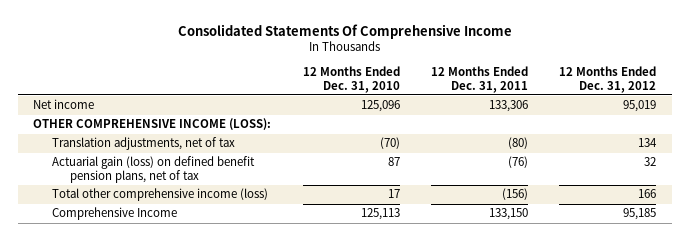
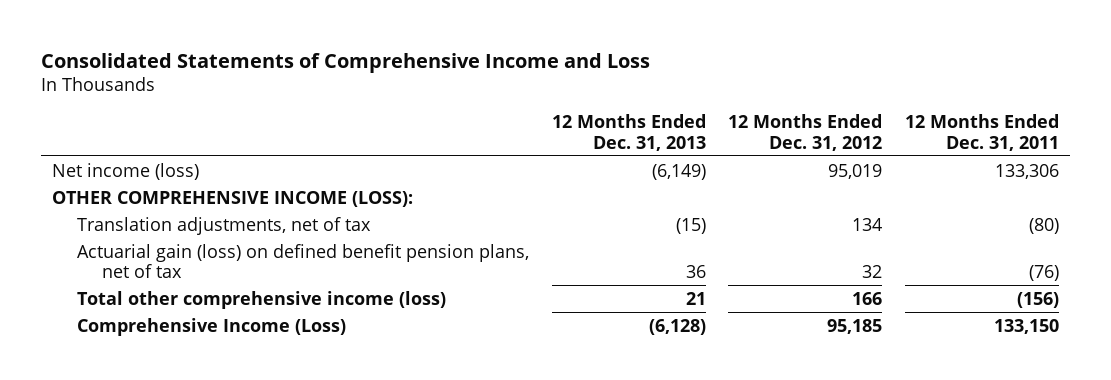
[177,23,512,39] Consolidated Statements Of Comprehensive Income -> [40,52,650,73] Consolidated Statements of Comprehensive Income and Loss
[302,66,400,93] 12 Months Ended Dec. 31, 2010 -> none
none -> [551,114,706,151] 12 Months Ended Dec. 31, 2013
[33,99,95,110] Net income -> [52,162,200,180] Net income (loss)
[51,207,177,221] Comprehensive Income -> [77,317,347,336] Comprehensive Income (Loss)

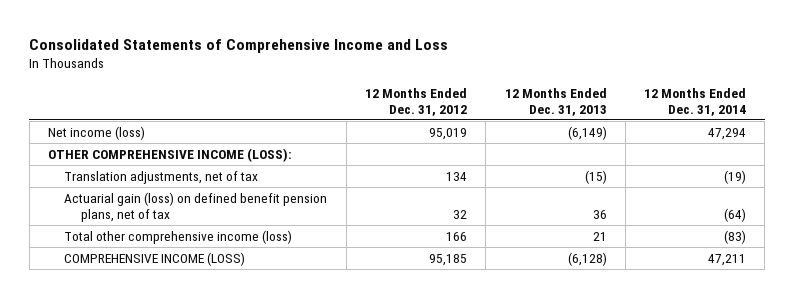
[904,114,1059,151] 12 Months Ended Dec. 31, 2011 -> none
none -> [644,87,747,116] 12 Months Ended Dec. 31, 2014
[77,317,347,336] Comprehensive Income (Loss) -> [64,251,246,266] COMPREHENSIVE INCOME (LOSS)

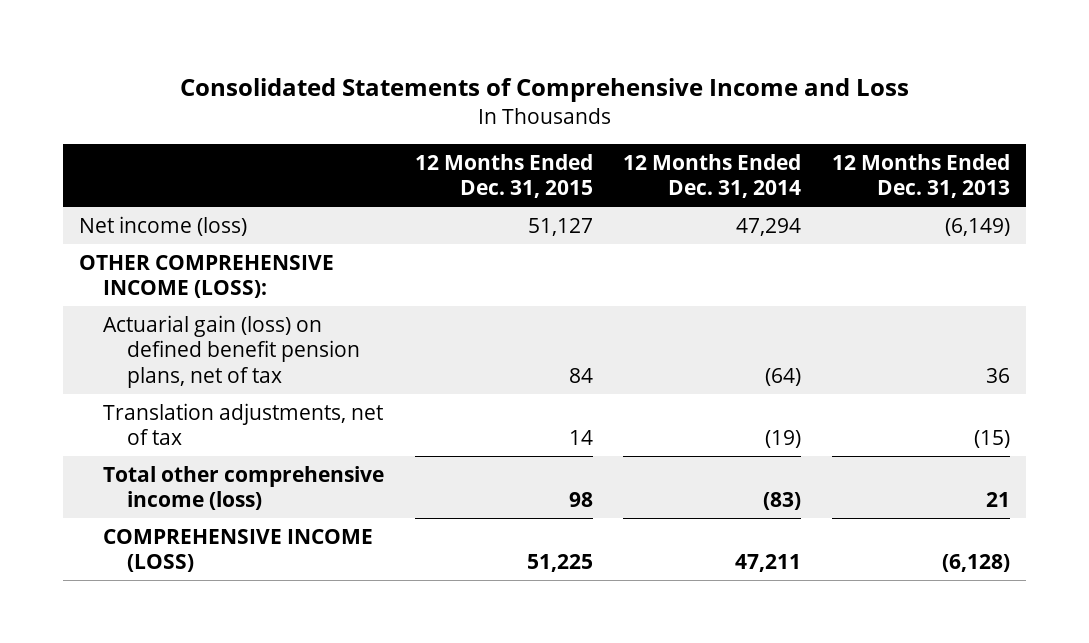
[364,87,467,116] 12 Months Ended Dec. 31, 2012 -> none
none -> [414,153,593,199] 12 Months Ended Dec. 31, 2015
[64,170,259,184] Translation adjustments, net of tax -> [102,402,383,446] Translation adjustments, net of tax

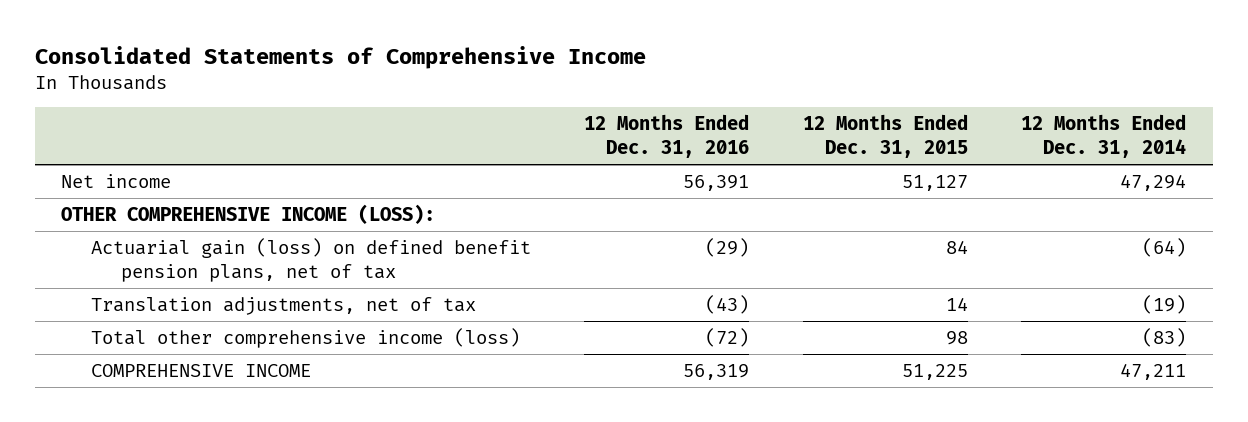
[179,77,909,102] Consolidated Statements of Comprehensive Income and Loss -> [34,45,646,69] Consolidated Statements of Comprehensive Income
[832,153,1011,199] 12 Months Ended Dec. 31, 2013 -> none
none -> [584,114,750,159] 12 Months Ended Dec. 31, 2016
[78,215,247,236] Net income (loss) -> [61,173,172,188] Net income
[102,528,373,573] COMPREHENSIVE INCOME (LOSS) -> [90,363,311,377] COMPREHENSIVE INCOME

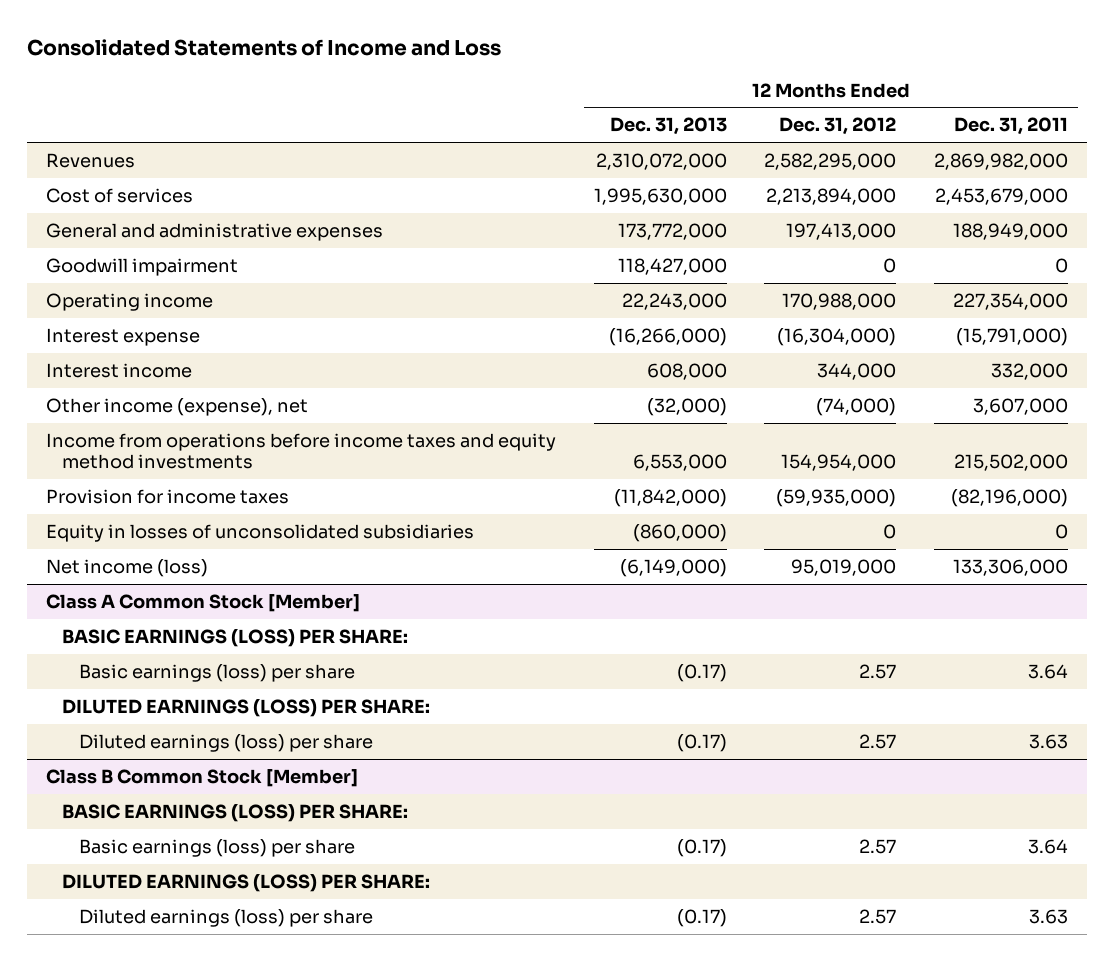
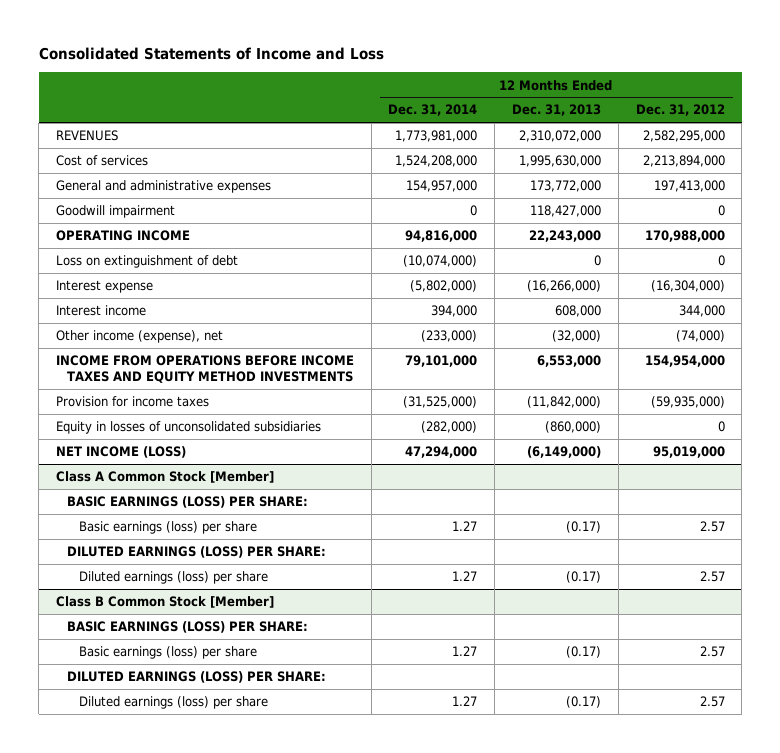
[954,117,1069,136] Dec. 31, 2011 -> none
none -> [388,104,478,117] Dec. 31, 2014
[45,152,135,168] Revenues -> [55,130,118,142] REVENUES
[45,292,213,311] Operating income -> [55,230,190,242] OPERATING INCOME
none -> [55,255,238,269] Loss on extinguishment of debt
[45,432,556,470] Income from operations before income taxes and equity method investments -> [55,355,354,384] INCOME FROM OPERATIONS BEFORE INCOME TAXES AND EQUITY METHOD INVESTMENTS
[45,558,208,577] Net income (loss) -> [55,446,186,459] NET INCOME (LOSS)

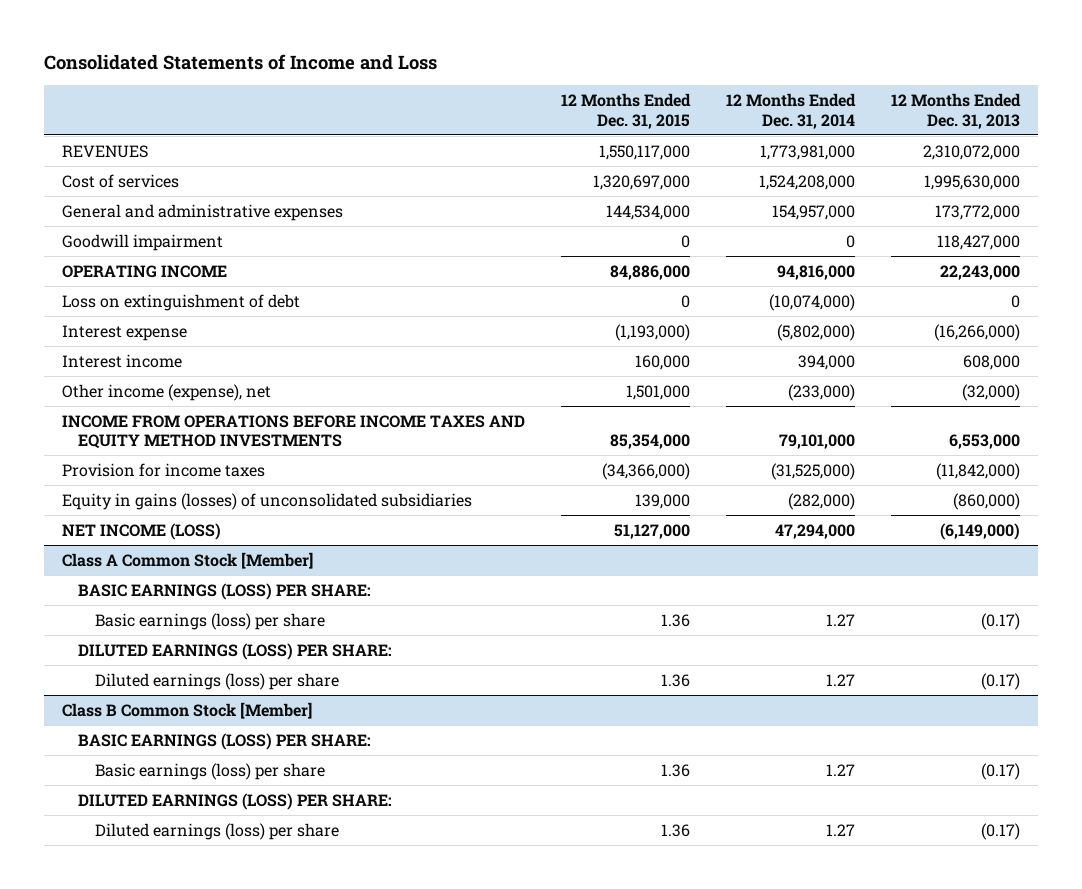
[635,104,725,117] Dec. 31, 2012 -> none
none -> [560,92,691,129] 12 Months Ended Dec. 31, 2015
[55,421,321,435] Equity in losses of unconsolidated subsidiaries -> [61,492,472,510] Equity in gains (losses) of unconsolidated subsidiaries

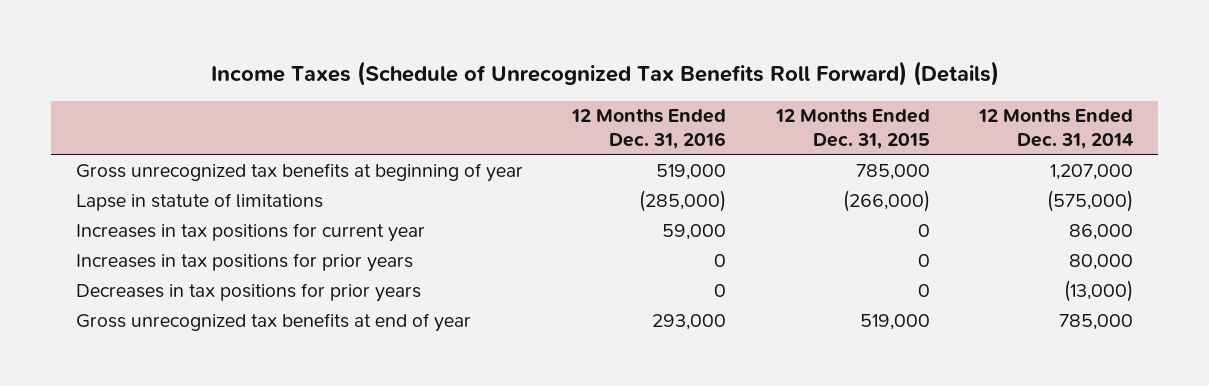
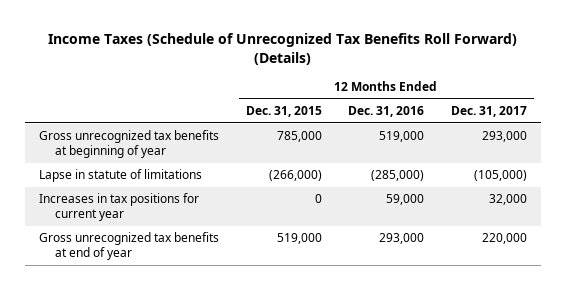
[977,109,1134,149] 12 Months Ended Dec. 31, 2014 -> none
none -> [451,105,528,117] Dec. 31, 2017
[76,252,414,272] Increases in tax positions for prior years -> none
[76,282,422,302] Decreases in tax positions for prior years -> none

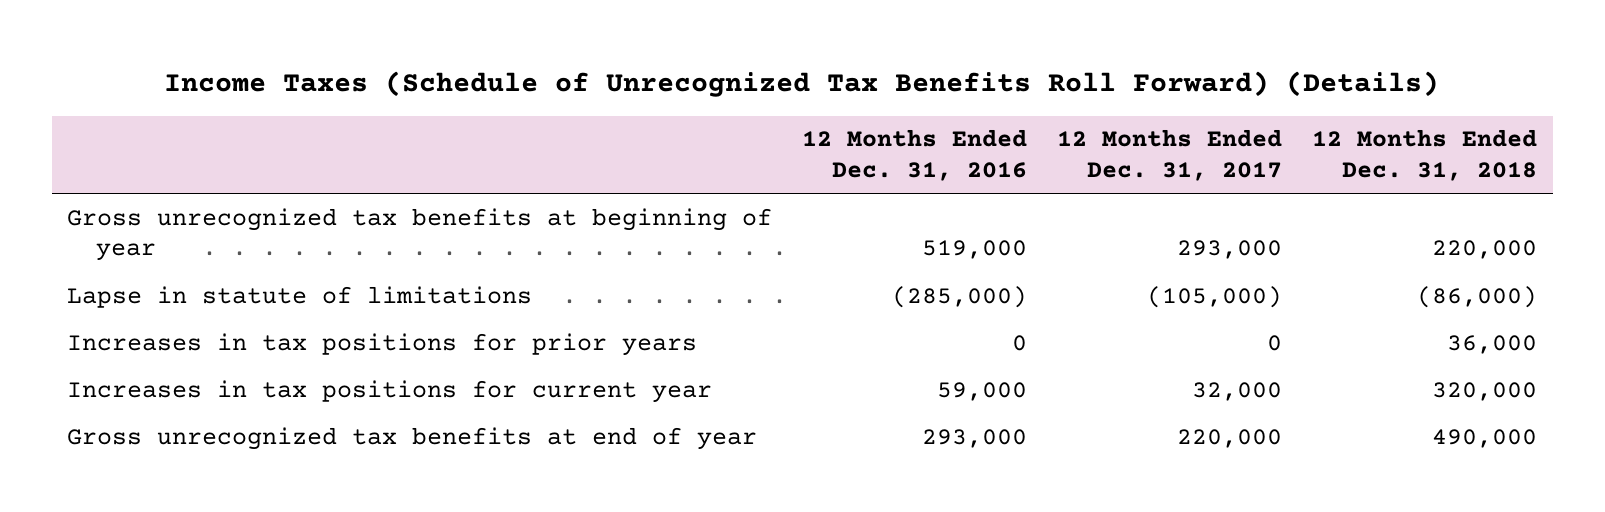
[245,105,322,117] Dec. 31, 2015 -> none
none -> [1312,129,1538,181] 12 Months Ended Dec. 31, 2018
none -> [67,332,698,356] Increases in tax positions for prior years

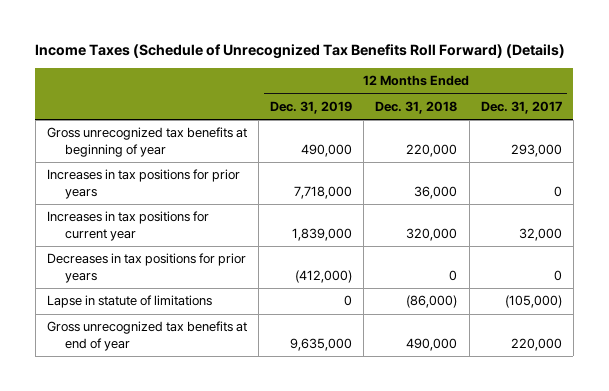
[802,129,1028,181] 12 Months Ended Dec. 31, 2016 -> none
none -> [270,101,353,115] Dec. 31, 2019
none -> [47,253,247,283] Decreases in tax positions for prior years
[67,285,533,308] Lapse in statute of limitations -> [47,295,213,309] Lapse in statute of limitations

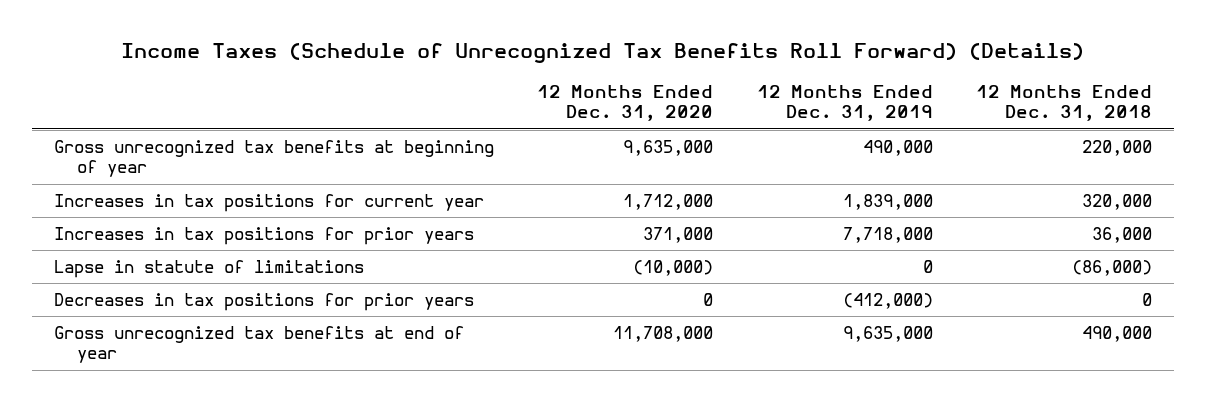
[480,101,562,115] Dec. 31, 2017 -> none
none -> [537,85,714,122] 12 Months Ended Dec. 31, 2020
[47,169,241,199] Increases in tax positions for prior years -> [53,227,474,246] Increases in tax positions for prior years
[47,253,247,283] Decreases in tax positions for prior years -> [53,293,474,312] Decreases in tax positions for prior years

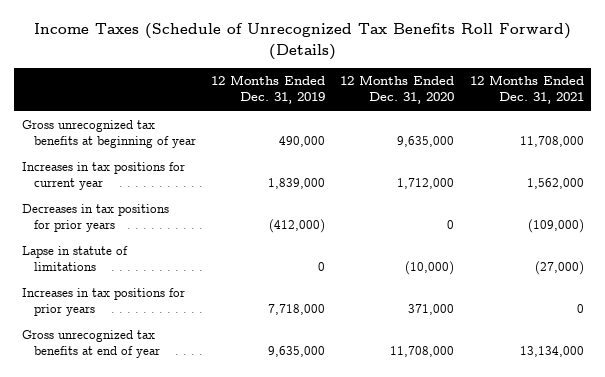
[976,85,1153,122] 12 Months Ended Dec. 31, 2018 -> none
none -> [469,75,584,105] 12 Months Ended Dec. 31, 2021
[53,260,364,279] Lapse in statute of limitations -> [21,245,128,271] Lapse in statute of limitations
[53,227,474,246] Increases in tax positions for prior years -> [21,287,185,316] Increases in tax positions for prior years

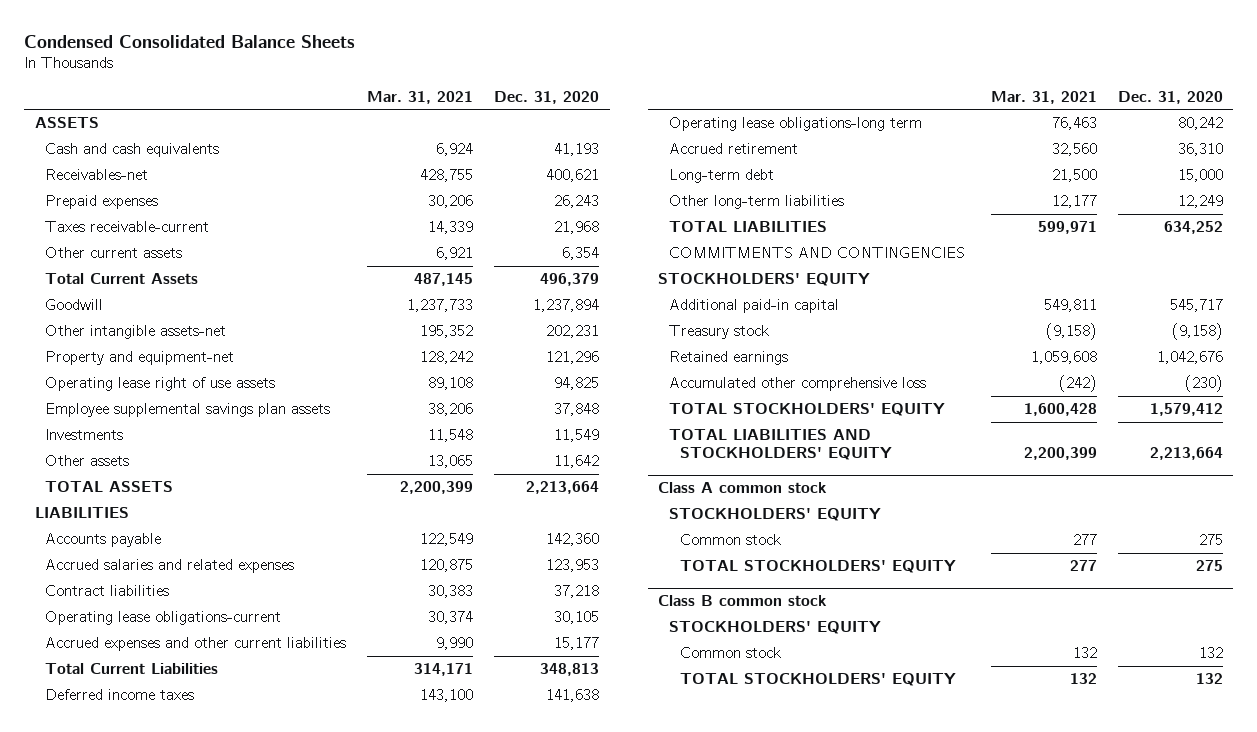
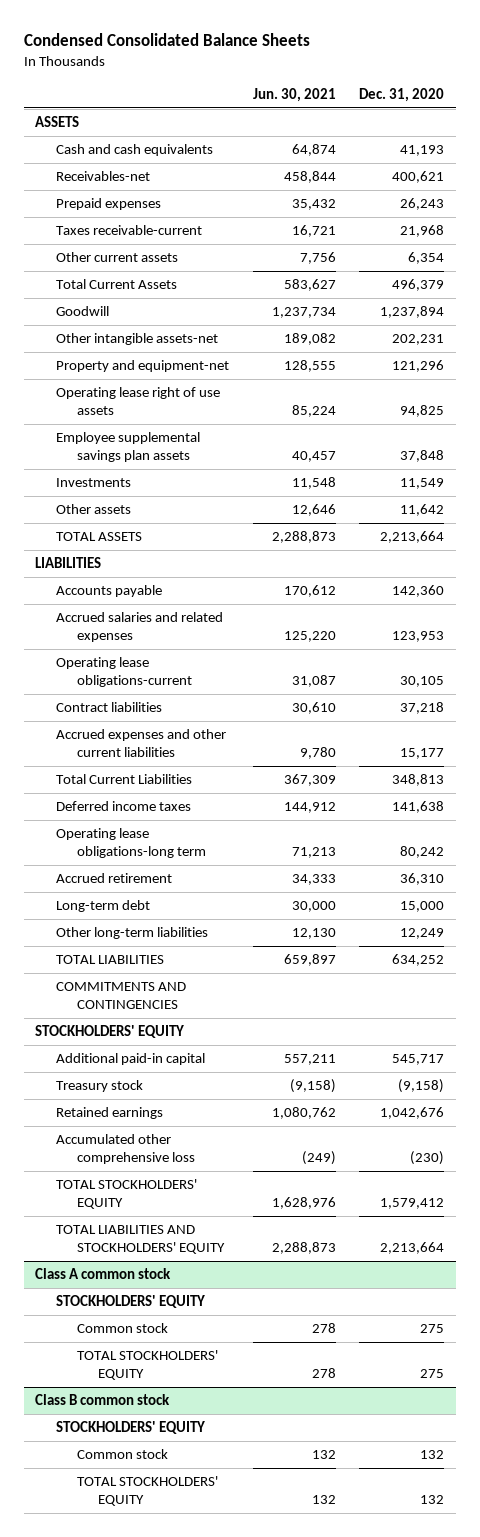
[367,90,474,104] Mar. 31, 2021 -> none
none -> [252,88,336,103] Jun. 30, 2021
[45,585,170,597] Contract liabilities -> [56,702,163,713] Contract liabilities

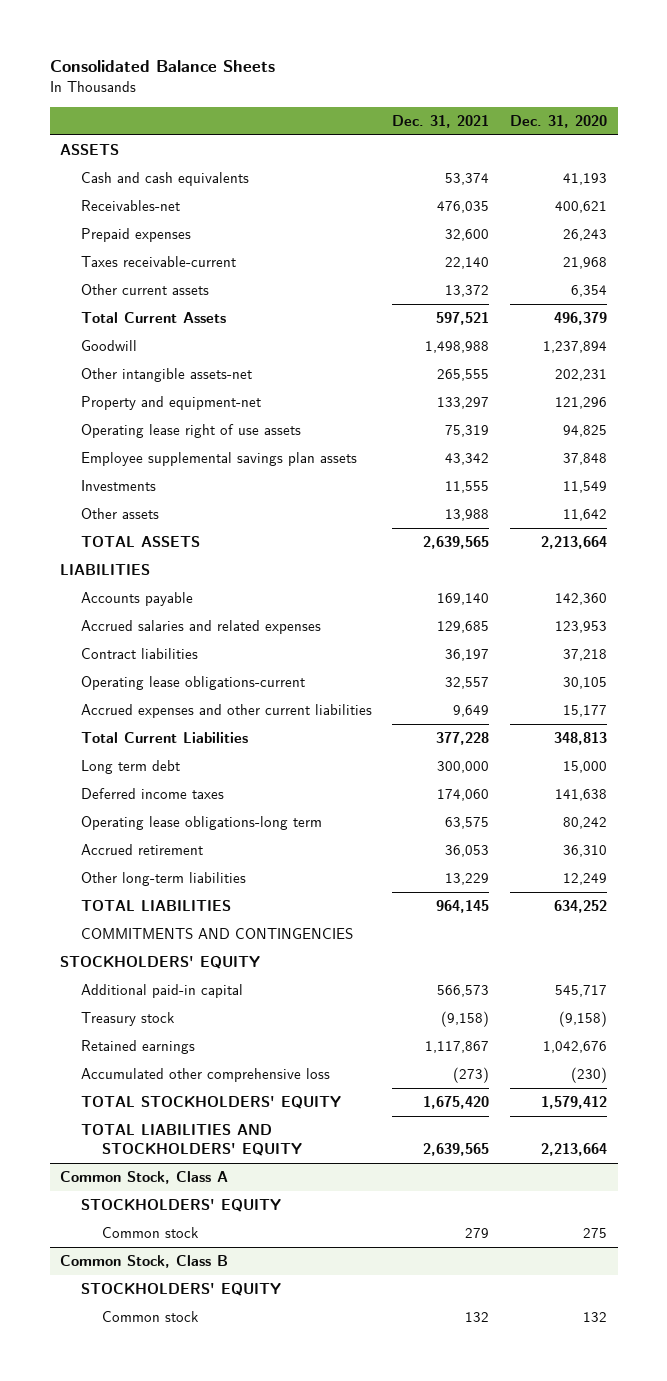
[23,33,310,47] Condensed Consolidated Balance Sheets -> [49,60,275,73] Consolidated Balance Sheets
[252,88,336,103] Jun. 30, 2021 -> none
none -> [392,114,490,128] Dec. 31, 2021
[56,657,193,688] Operating lease obligations-current -> [80,676,305,691] Operating lease obligations-current
none -> [80,760,180,775] Long term debt
[56,900,151,913] Long-term debt -> none
[35,1268,172,1280] Class A common stock -> [59,1171,228,1185] Common Stock, Class A
[77,1350,219,1381] TOTAL STOCKHOLDERS' EQUITY -> none
[35,1394,171,1406] Class B common stock -> [59,1255,228,1269] Common Stock, Class B
[77,1476,219,1507] TOTAL STOCKHOLDERS' EQUITY -> none

